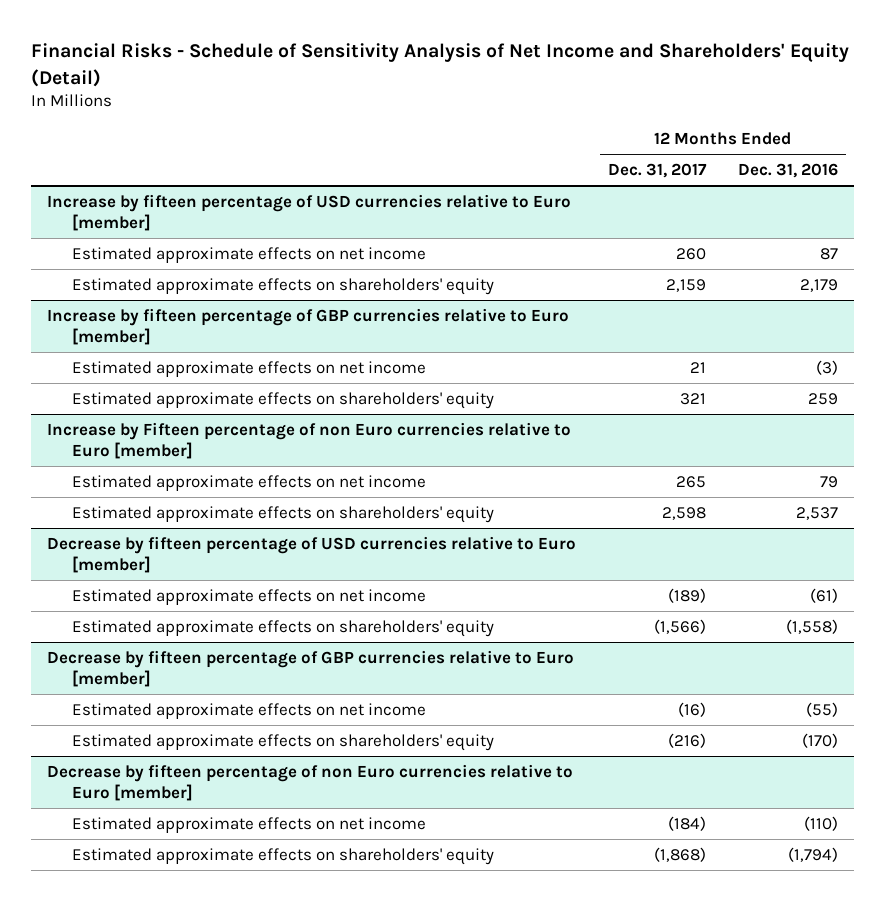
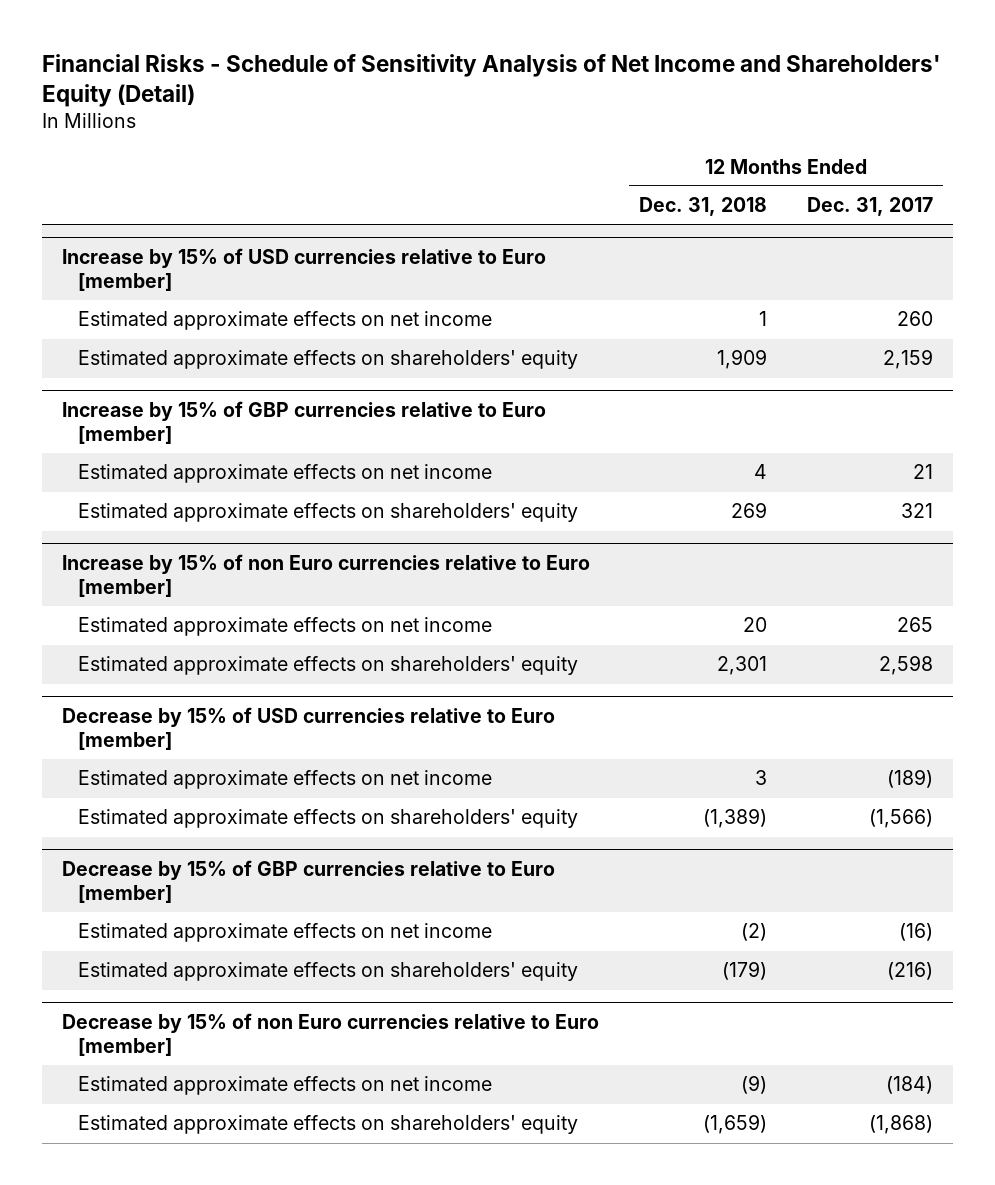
[737,162,838,178] Dec. 31, 2016 -> none
none -> [639,197,768,217] Dec. 31, 2018
[47,193,572,232] Increase by fifteen percentage of USD currencies relative to Euro [member] -> [61,247,546,292] Increase by 15% of USD currencies relative to Euro [member]
[47,307,570,346] Increase by fifteen percentage of GBP currencies relative to Euro [member] -> [61,400,546,445] Increase by 15% of GBP currencies relative to Euro [member]
[47,421,572,460] Increase by Fifteen percentage of non Euro currencies relative to Euro [member] -> [61,553,590,598] Increase by 15% of non Euro currencies relative to Euro [member]
[47,535,577,574] Decrease by fifteen percentage of USD currencies relative to Euro [member] -> [61,706,555,751] Decrease by 15% of USD currencies relative to Euro [member]
[47,649,575,688] Decrease by fifteen percentage of GBP currencies relative to Euro [member] -> [61,859,555,904] Decrease by 15% of GBP currencies relative to Euro [member]
[47,763,574,802] Decrease by fifteen percentage of non Euro currencies relative to Euro [member] -> [61,1012,599,1057] Decrease by 15% of non Euro currencies relative to Euro [member]

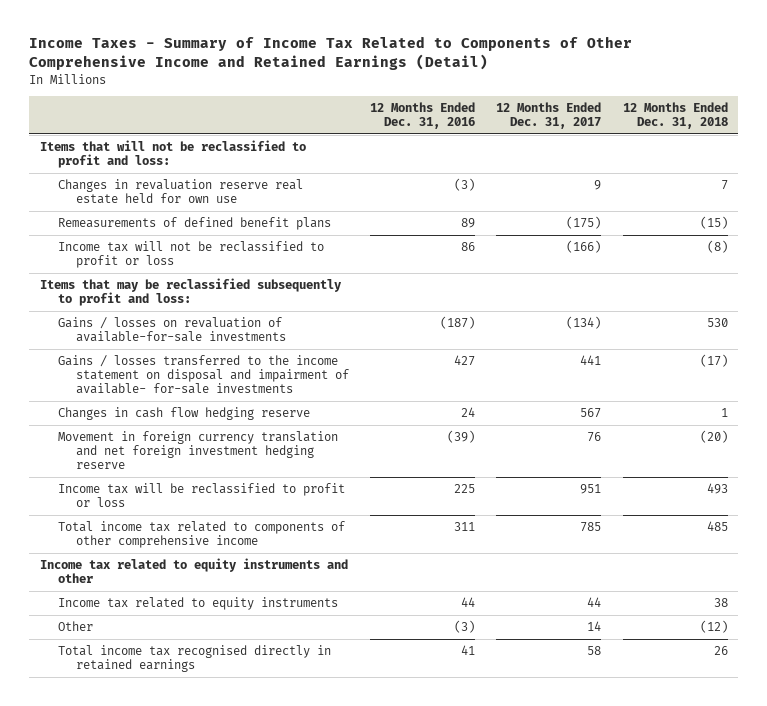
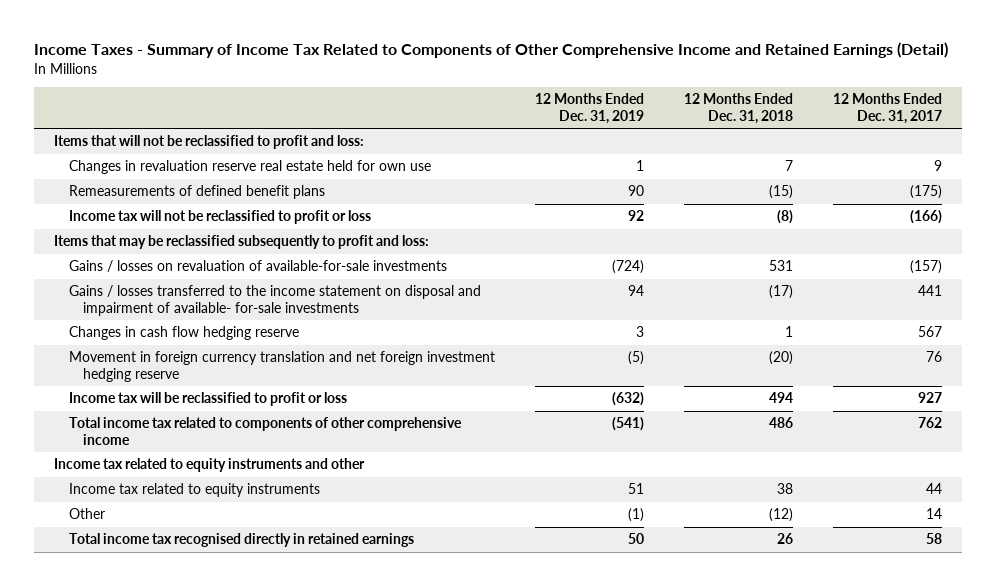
[370,101,476,129] 12 Months Ended Dec. 31, 2016 -> none
none -> [534,93,644,124] 12 Months Ended Dec. 31, 2019
[566,316,602,330] (134) -> [910,260,943,275] (157)
[706,318,728,328] 530 -> [769,260,794,272] 531
[580,484,602,495] 951 -> [918,392,943,404] 927
[706,483,728,495] 493 -> [769,392,794,404] 494
[580,522,602,533] 785 -> [918,417,943,429] 762
[706,521,728,532] 485 -> [769,417,794,429] 486

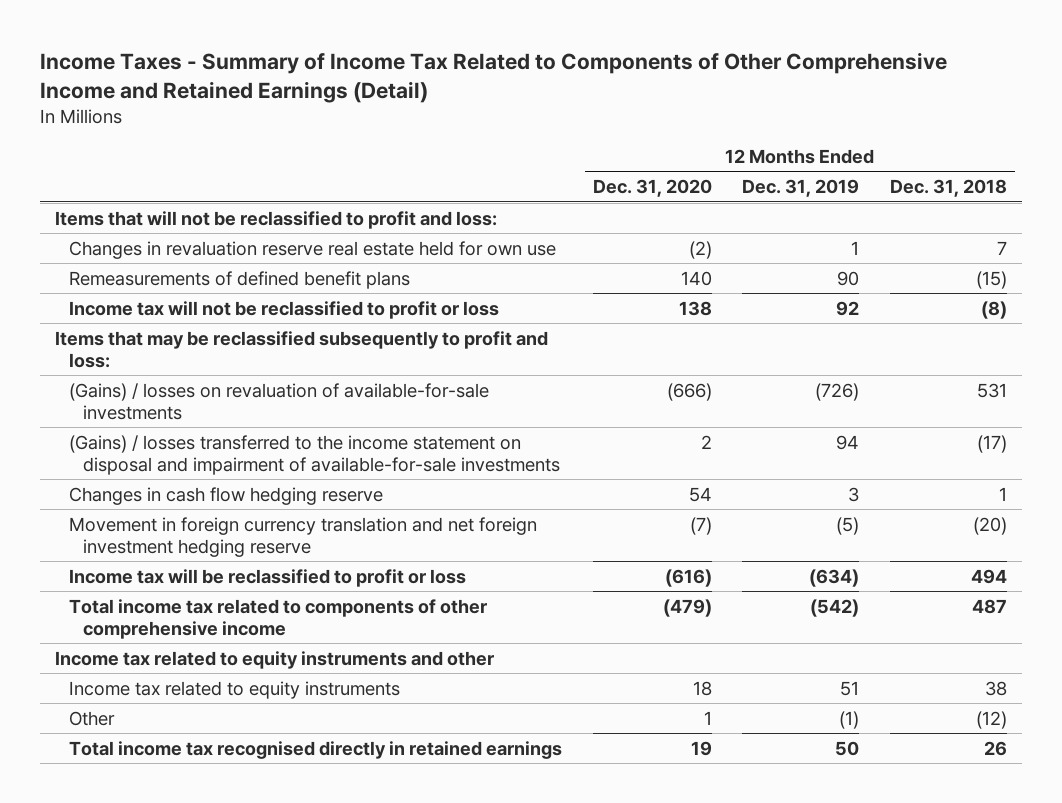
[833,93,943,124] 12 Months Ended Dec. 31, 2017 -> none
none -> [592,179,712,198] Dec. 31, 2020
[68,260,447,273] Gains / losses on revaluation of available-for-sale investments -> [69,382,490,420] (Gains) / losses on revaluation of available-for-sale investments
[611,260,644,275] (724) -> [815,382,860,401] (726)
[68,285,481,316] Gains / losses transferred to the income statement on disposal and impairment of available- for-sale investments -> [69,434,560,475] (Gains) / losses transferred to the income statement on disposal and impairment of available-for-sale investments
[611,392,644,407] (632) -> [809,568,860,587] (634)
[611,417,644,432] (541) -> [810,598,860,617] (542)
[769,417,794,429] 486 -> [972,598,1008,614] 487

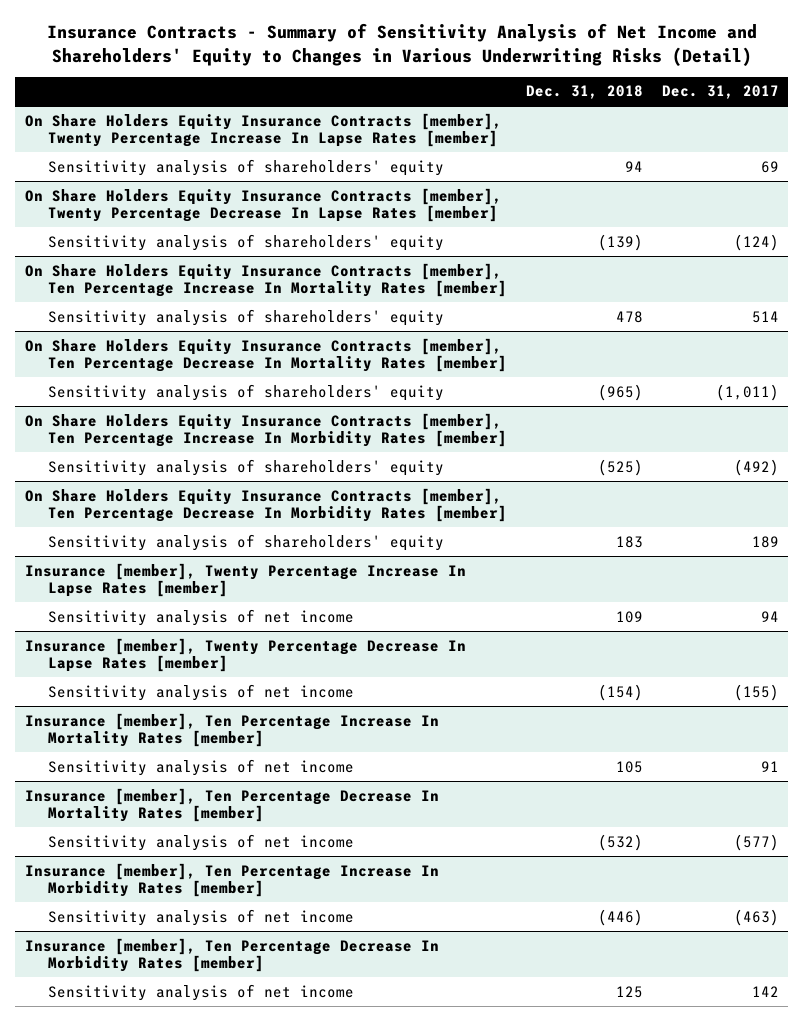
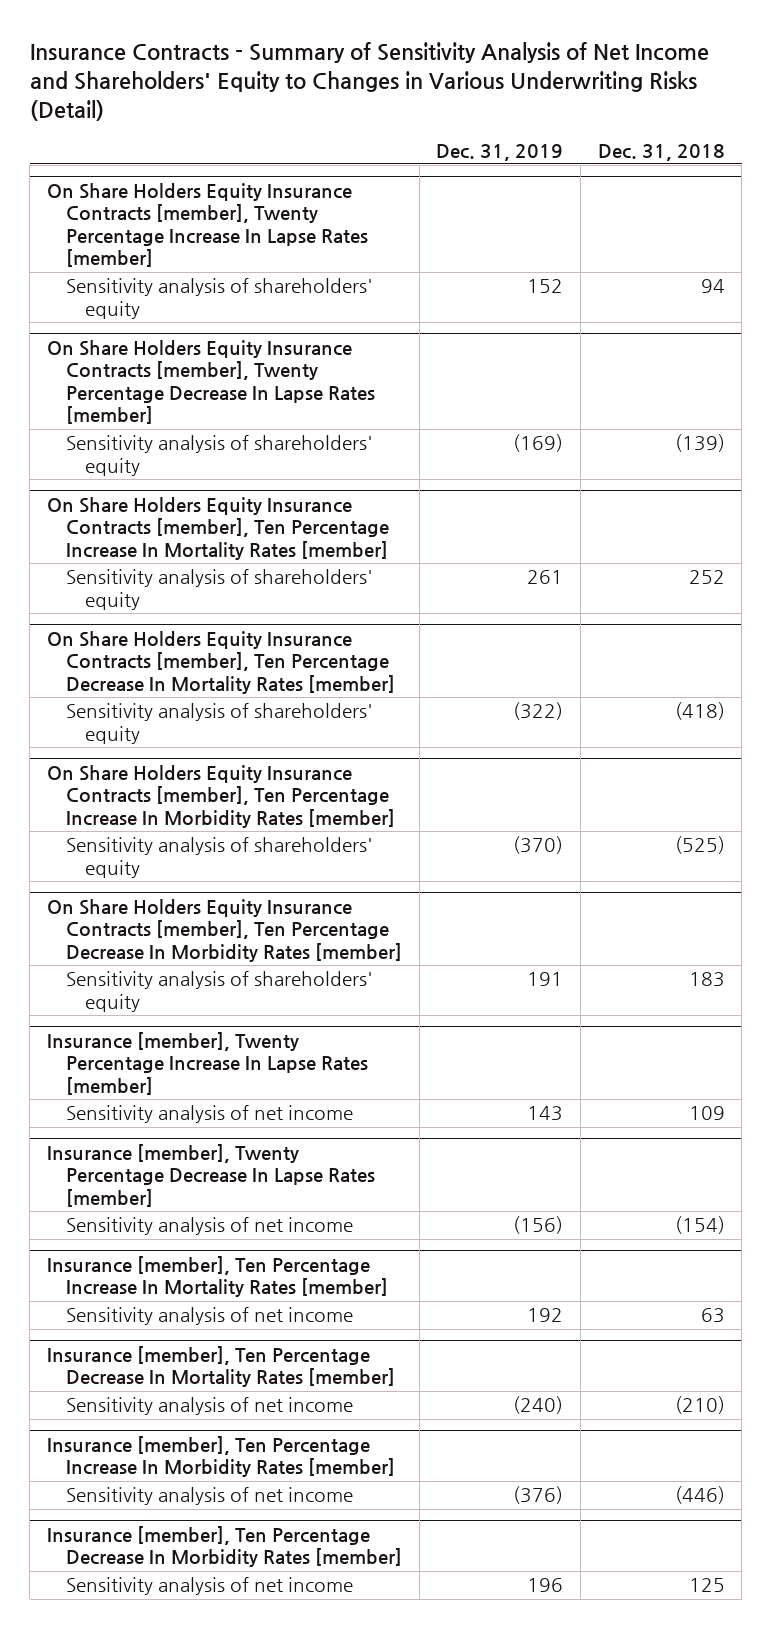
[661,85,779,100] Dec. 31, 2017 -> none
none -> [436,143,564,161] Dec. 31, 2019
[616,310,644,323] 478 -> [688,570,725,585] 252
[598,383,644,401] (965) -> [674,702,725,721] (418)
[616,760,644,773] 105 -> [700,1308,725,1324] 63
[598,833,644,851] (532) -> [674,1396,725,1415] (210)

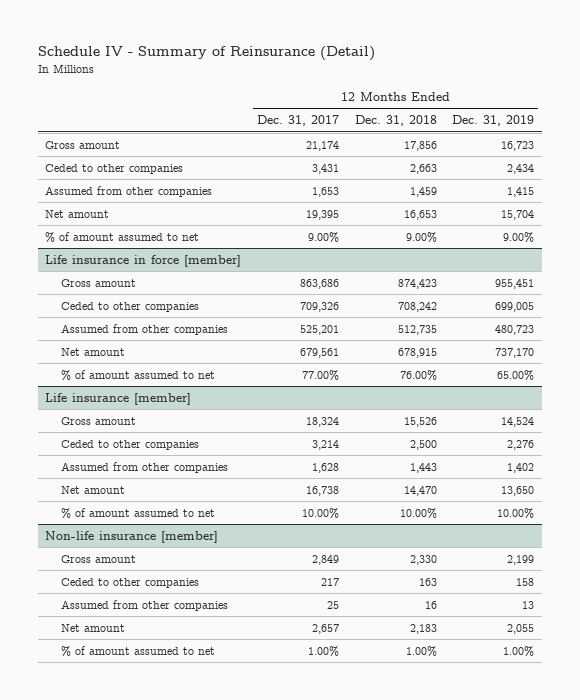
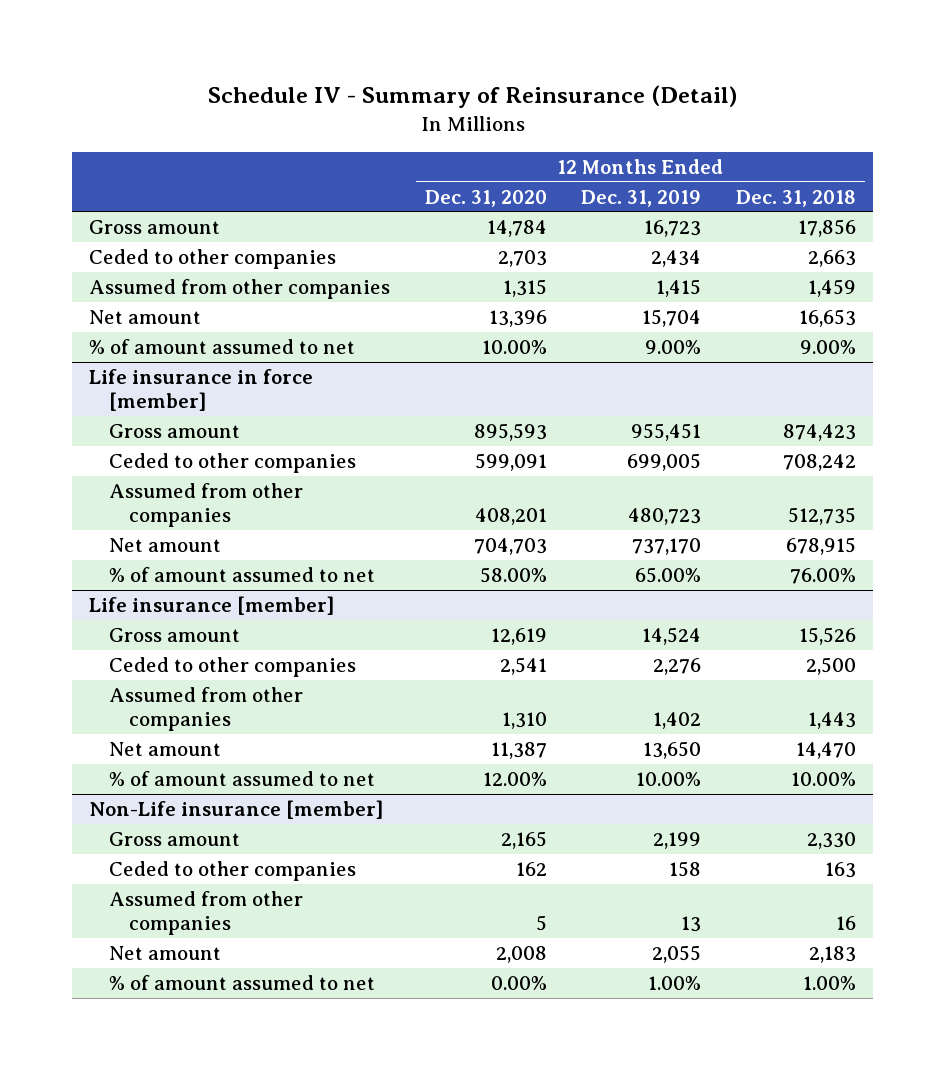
[257,115,340,127] Dec. 31, 2017 -> none
none -> [424,189,547,207] Dec. 31, 2020
[45,530,219,543] Non-life insurance [member] -> [88,800,383,820] Non-Life insurance [member]

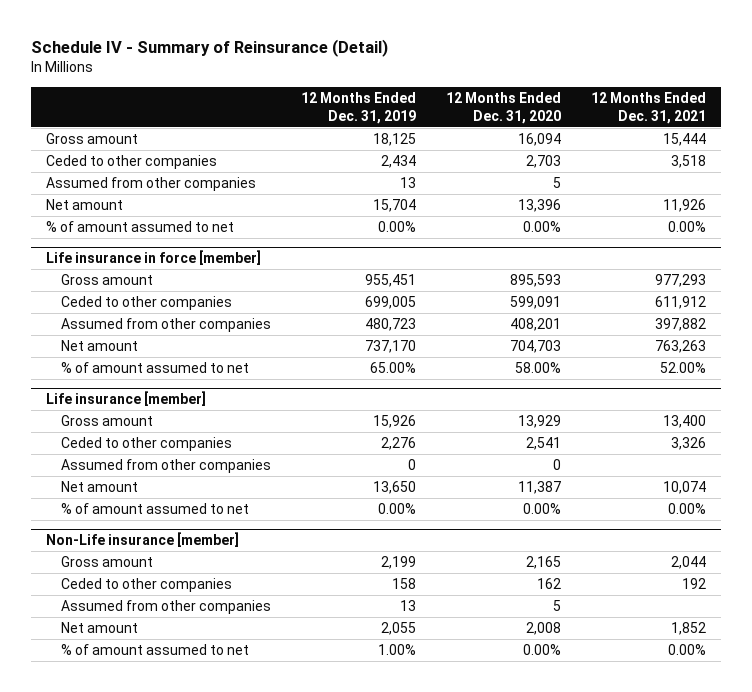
[736,189,857,207] Dec. 31, 2018 -> none
none -> [591,91,707,124] 12 Months Ended Dec. 31, 2021
[486,220,547,238] 14,784 -> [517,133,561,147] 16,094
[644,220,702,238] 16,723 -> [372,133,416,147] 18,125
[502,279,547,298] 1,315 -> [552,177,561,189] 5
[656,279,702,298] 1,415 -> [399,177,416,189] 13
[481,340,547,355] 10.00% -> [522,221,561,233] 0.00%
[645,340,702,355] 9.00% -> [377,221,416,233] 0.00%
[490,628,547,646] 12,619 -> [517,415,561,429] 13,929
[642,627,702,646] 14,524 -> [372,415,416,429] 15,926
[501,711,547,729] 1,310 -> [552,459,561,471] 0
[653,711,702,729] 1,402 -> [407,459,416,471] 0
[482,772,547,787] 12.00% -> [522,503,561,515] 0.00%
[636,772,702,787] 10.00% -> [377,503,416,515] 0.00%

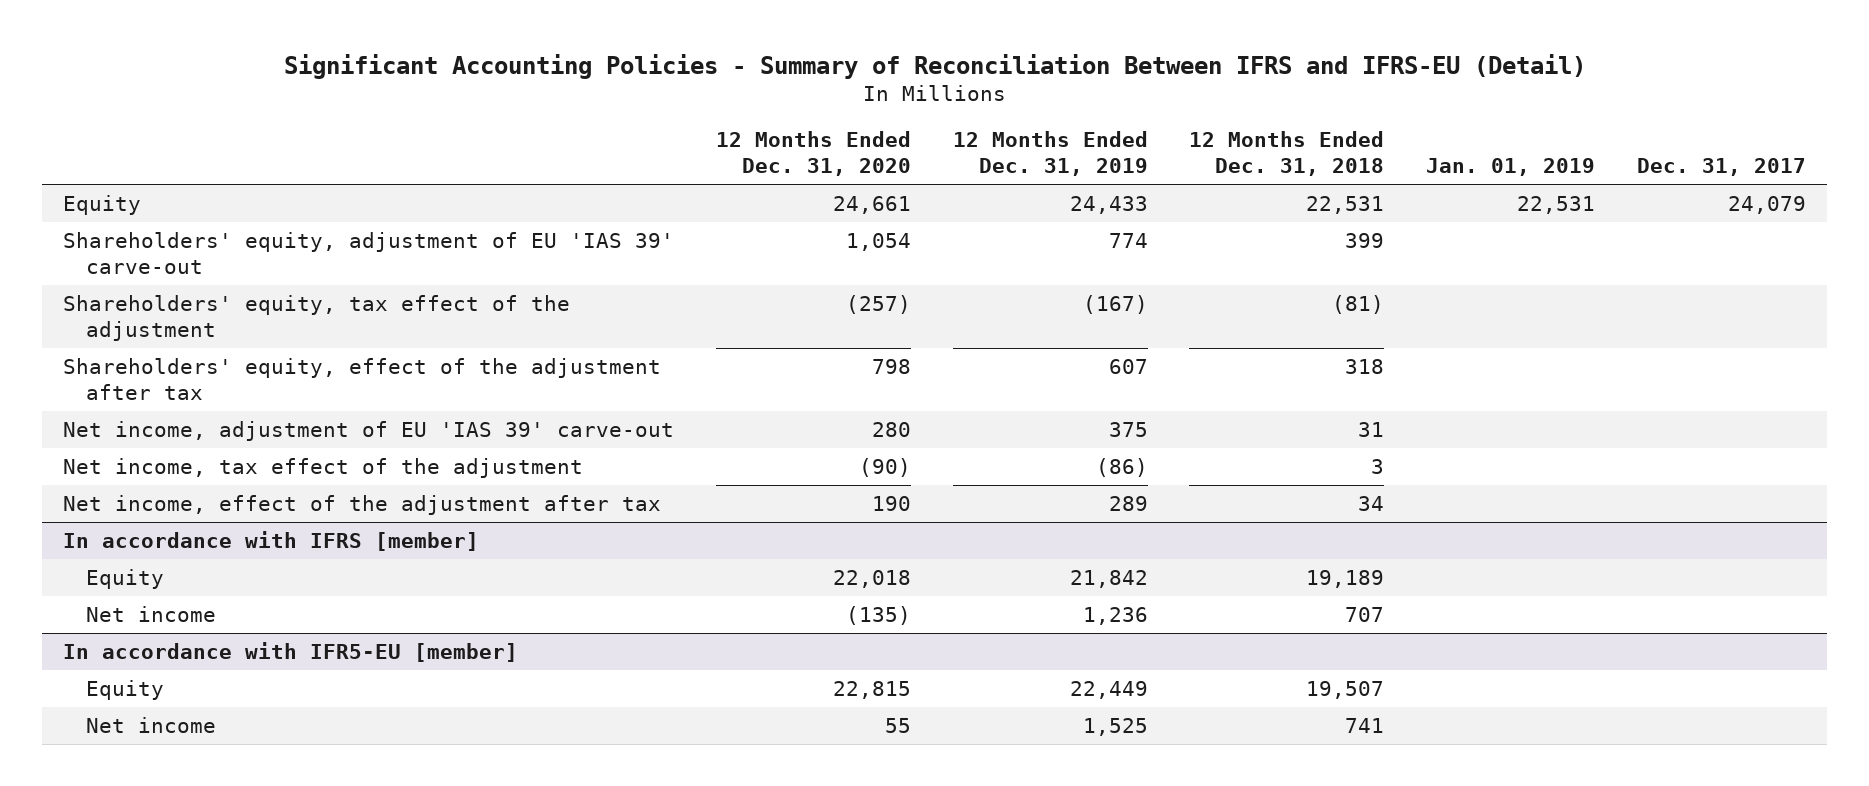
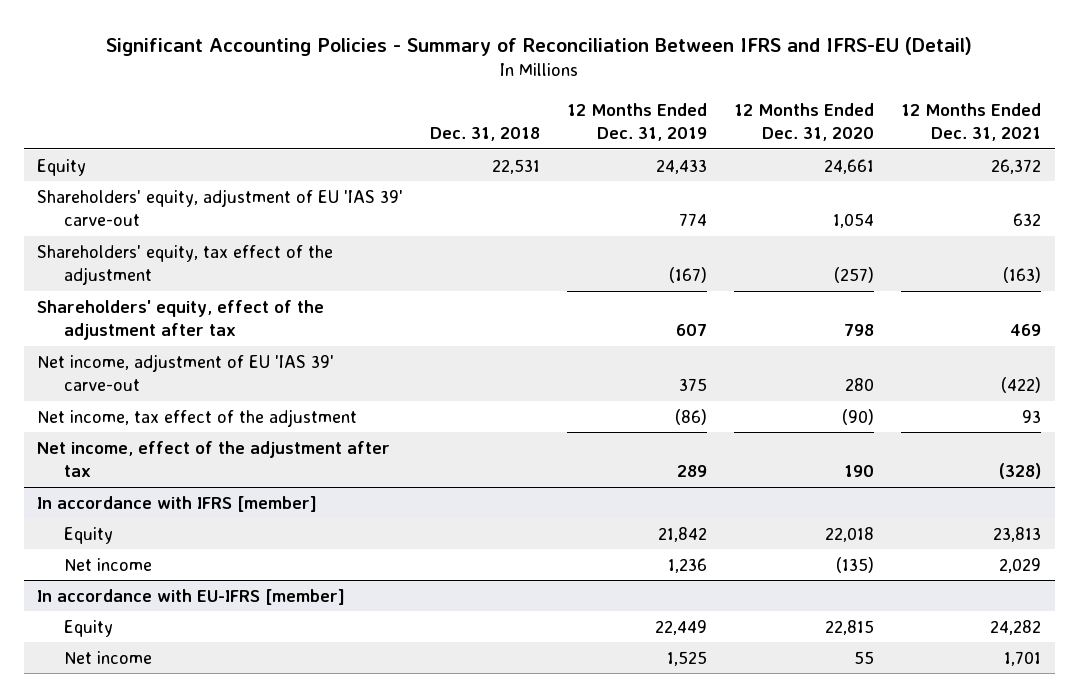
[1189,131,1385,177] 12 Months Ended Dec. 31, 2018 -> none
[1426,158,1596,177] Jan. 01, 2019 -> none
[1637,158,1807,177] Dec. 31, 2017 -> none
none -> [430,127,541,142] Dec. 31, 2018
none -> [901,102,1042,142] 12 Months Ended Dec. 31, 2021
[63,641,519,662] In accordance with IFR5-EU [member] -> [37,588,346,605] In accordance with EU-IFRS [member]

